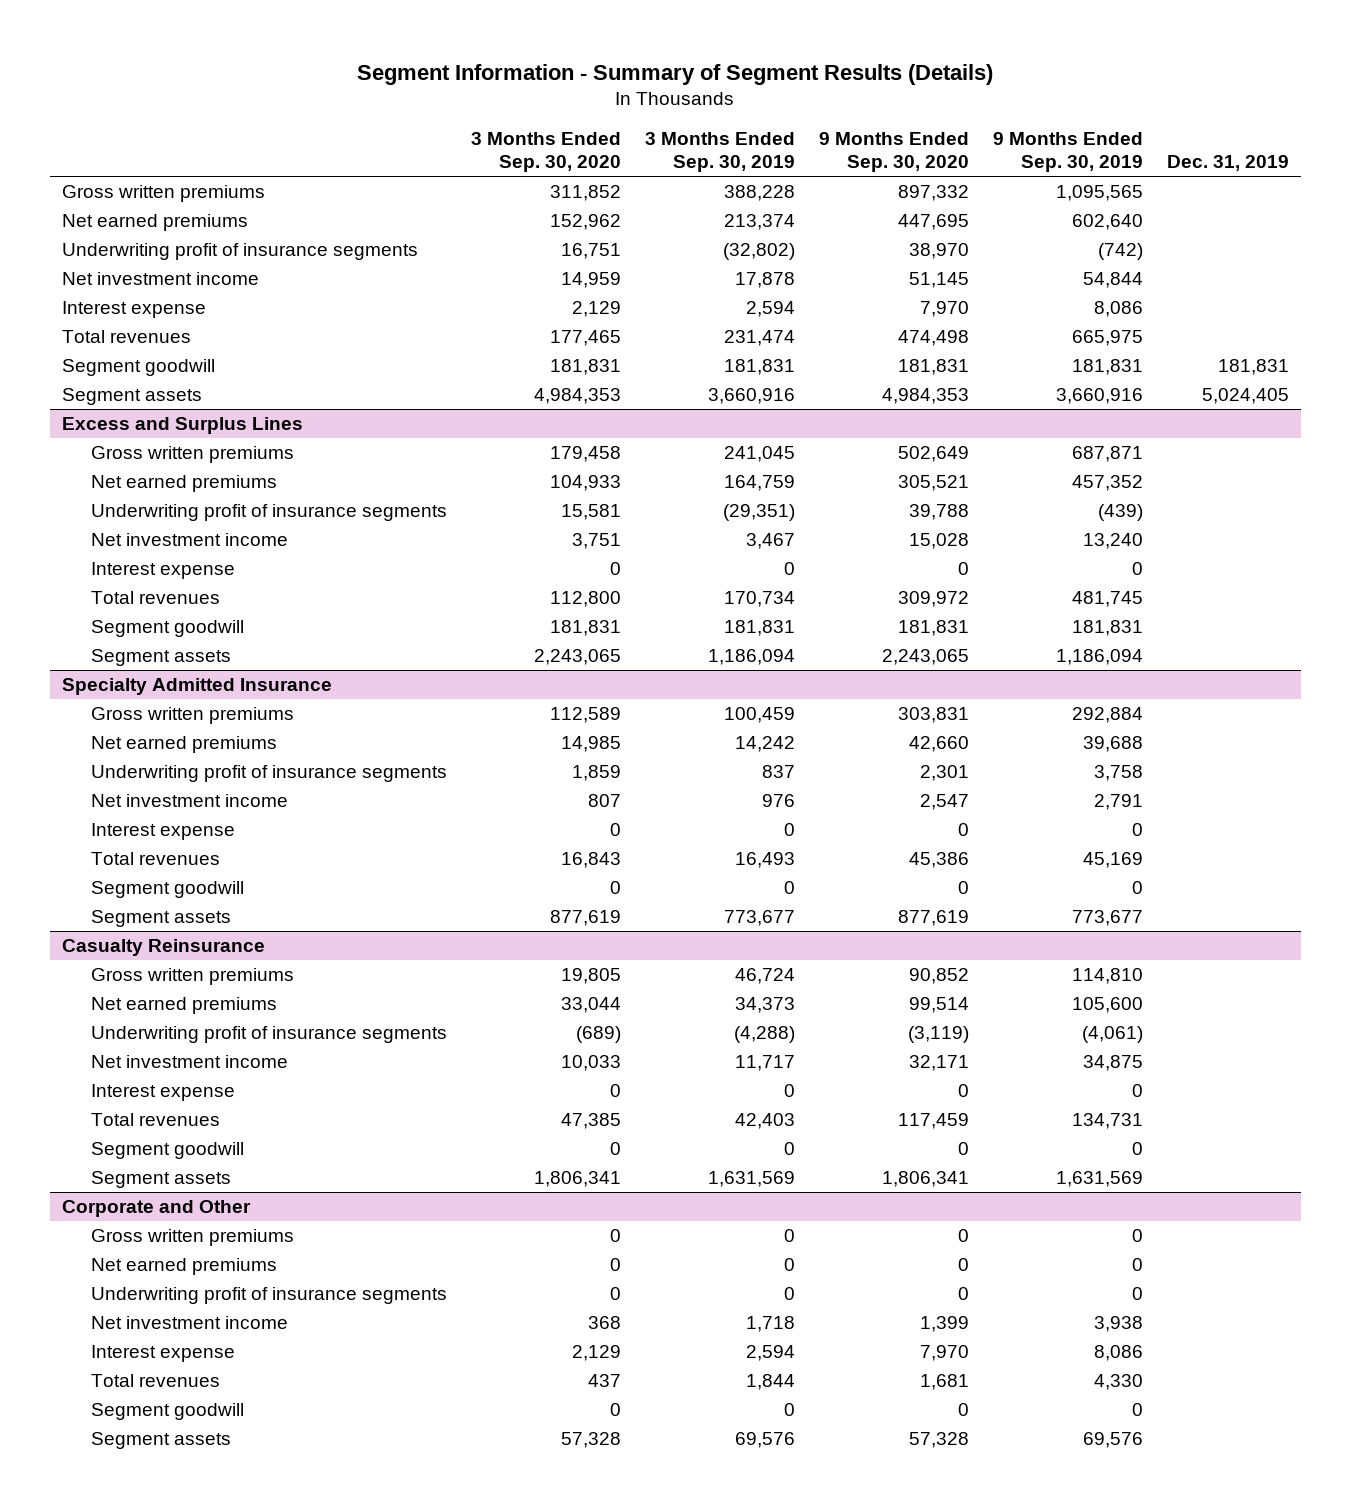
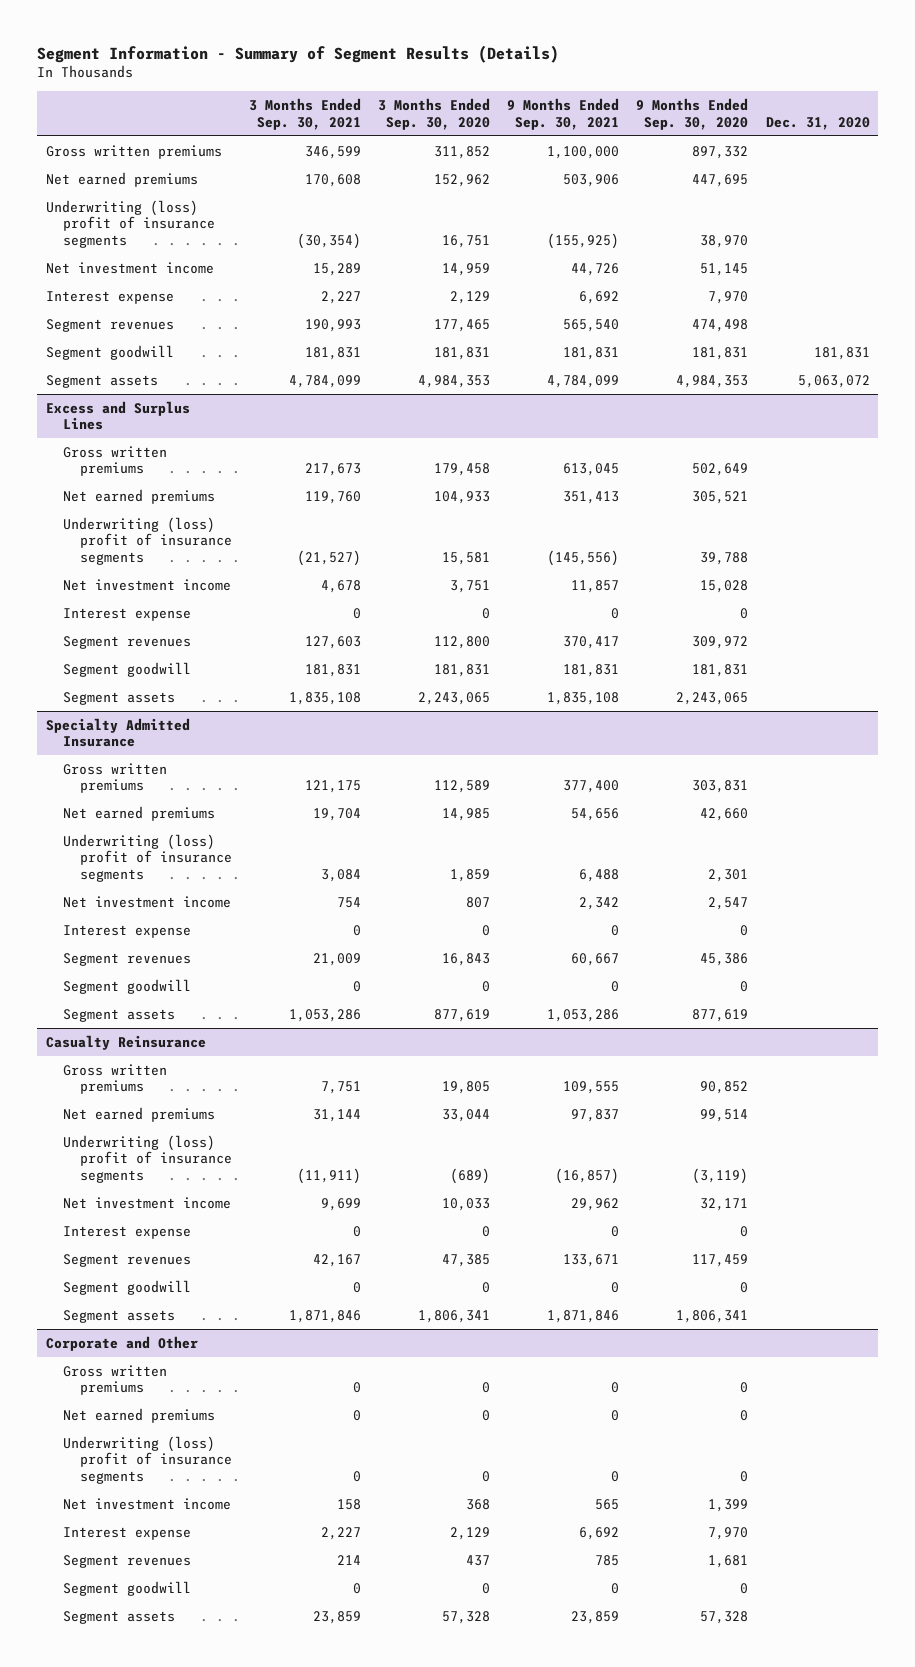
[645,132,796,173] 3 Months Ended Sep. 30, 2019 -> none
[992,132,1143,173] 9 Months Ended Sep. 30, 2019 -> none
[1166,155,1289,172] Dec. 31, 2019 -> none
none -> [248,97,361,130] 3 Months Ended Sep. 30, 2021
none -> [507,97,620,130] 9 Months Ended Sep. 30, 2021
none -> [765,116,870,130] Dec. 31, 2020
[61,243,418,261] Underwriting profit of insurance segments -> [45,199,215,249] Underwriting (loss) profit of insurance segments
[61,330,191,344] Total revenues -> [45,318,174,332] Segment revenues
[91,504,448,522] Underwriting profit of insurance segments -> [62,516,232,566] Underwriting (loss) profit of insurance segments
[91,591,221,605] Total revenues -> [62,635,191,649] Segment revenues
[91,765,448,783] Underwriting profit of insurance segments -> [62,833,232,883] Underwriting (loss) profit of insurance segments
[91,852,221,866] Total revenues -> [62,952,191,966] Segment revenues
[91,1026,448,1044] Underwriting profit of insurance segments -> [62,1134,232,1184] Underwriting (loss) profit of insurance segments
[91,1113,221,1127] Total revenues -> [62,1253,191,1267] Segment revenues
[91,1287,448,1305] Underwriting profit of insurance segments -> [62,1435,232,1485] Underwriting (loss) profit of insurance segments
[91,1374,221,1388] Total revenues -> [62,1554,191,1568] Segment revenues

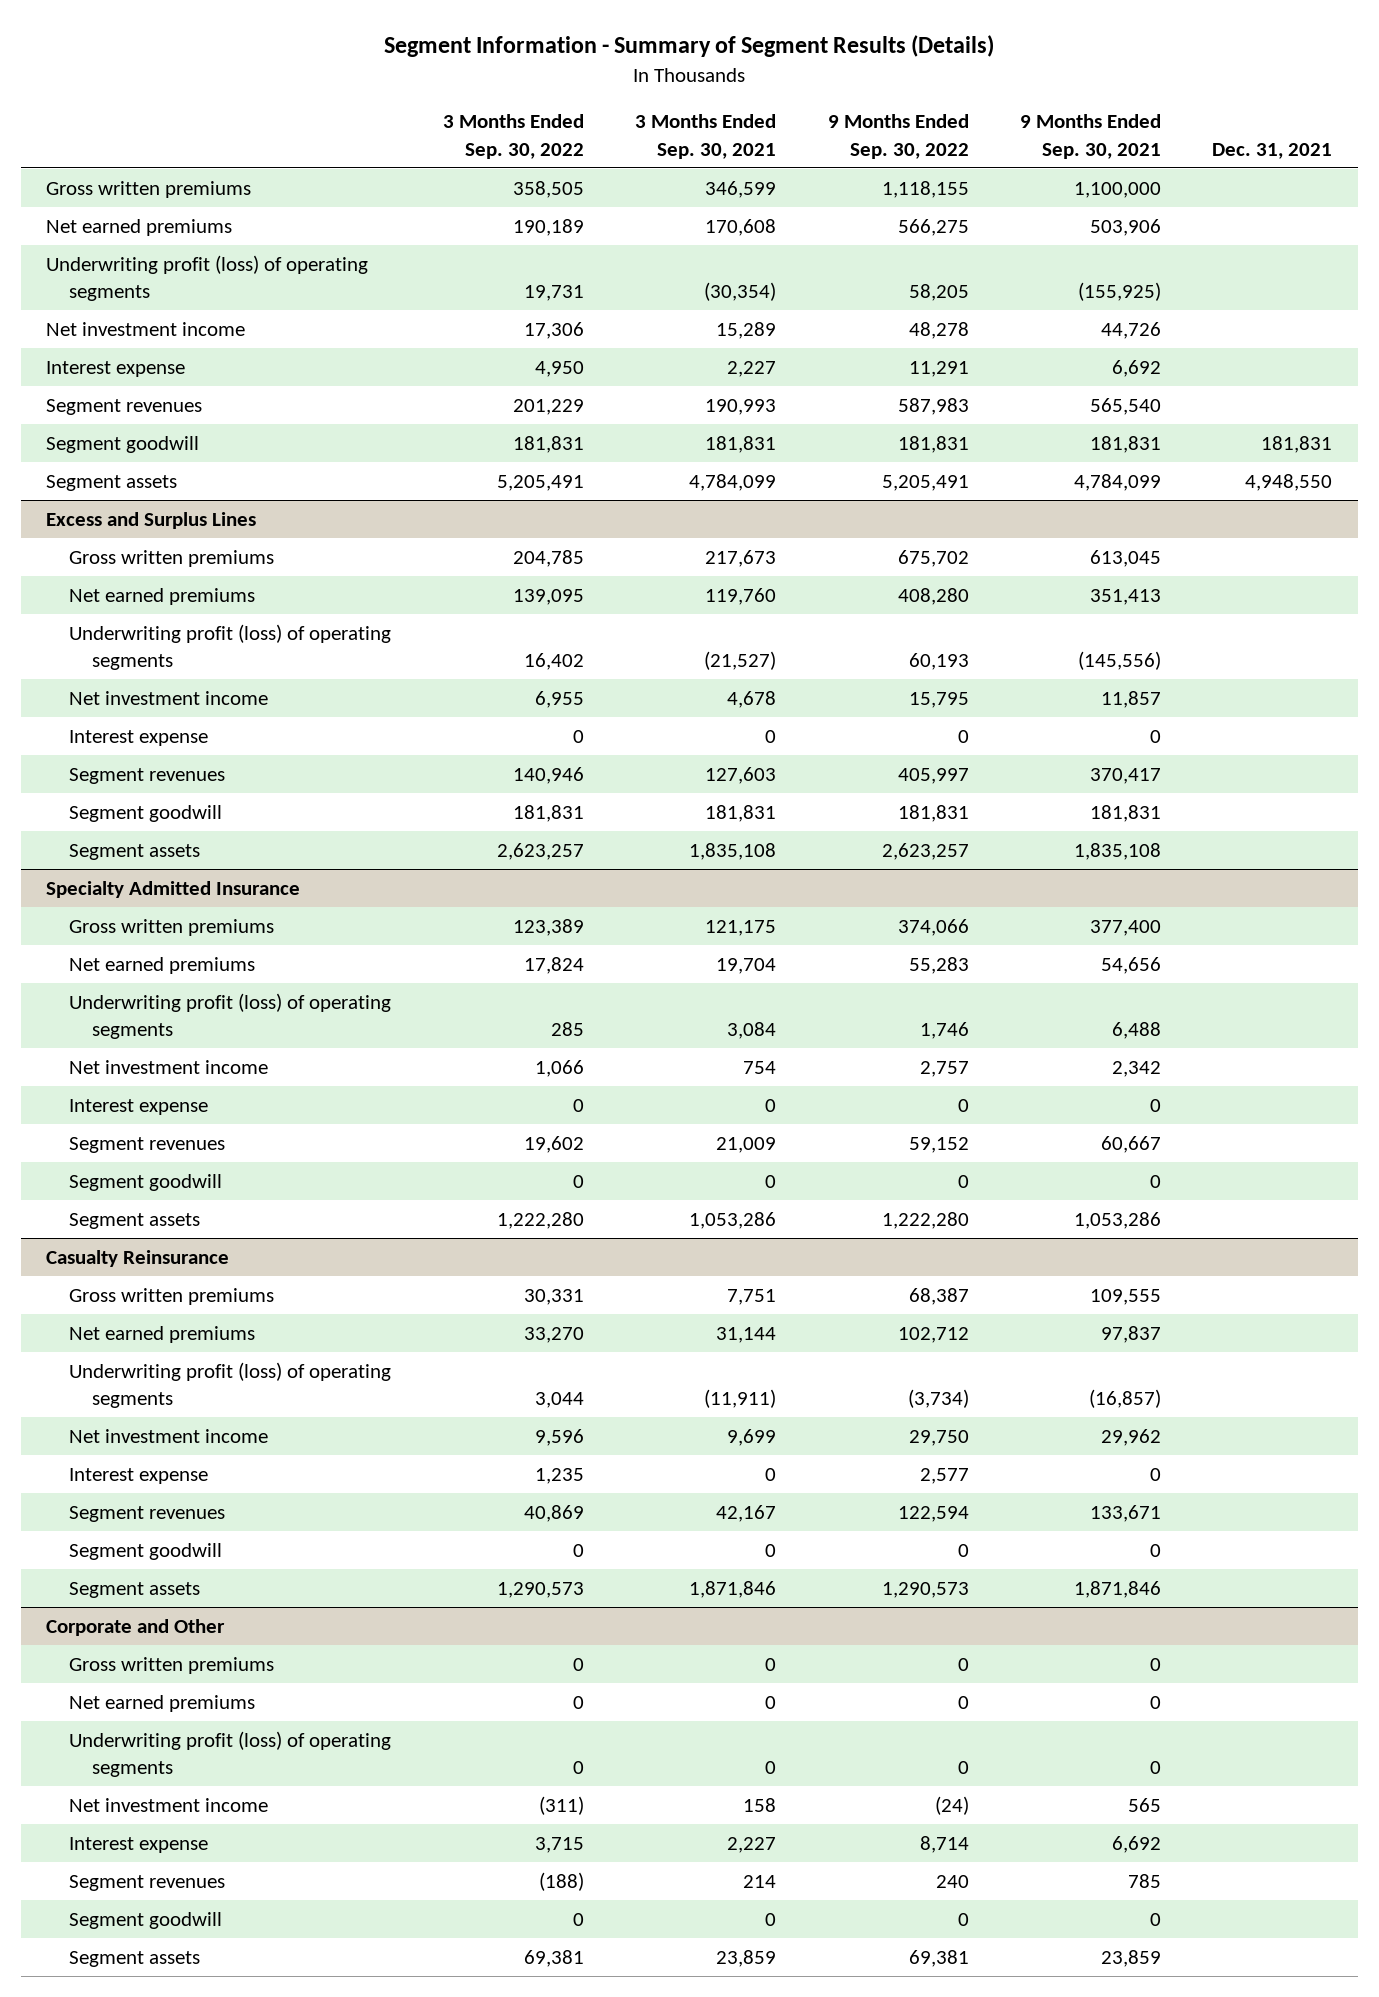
[378,97,491,130] 3 Months Ended Sep. 30, 2020 -> none
[636,97,749,130] 9 Months Ended Sep. 30, 2020 -> none
[765,116,870,130] Dec. 31, 2020 -> none
none -> [442,114,584,159] 3 Months Ended Sep. 30, 2022
none -> [827,114,969,159] 9 Months Ended Sep. 30, 2022
none -> [1212,142,1333,159] Dec. 31, 2021
[45,199,215,249] Underwriting (loss) profit of insurance segments -> [46,254,369,301] Underwriting profit (loss) of operating segments
[62,516,232,566] Underwriting (loss) profit of insurance segments -> [69,623,392,670] Underwriting profit (loss) of operating segments
[62,833,232,883] Underwriting (loss) profit of insurance segments -> [69,992,392,1039] Underwriting profit (loss) of operating segments
[62,1134,232,1184] Underwriting (loss) profit of insurance segments -> [69,1361,392,1408] Underwriting profit (loss) of operating segments
[62,1435,232,1485] Underwriting (loss) profit of insurance segments -> [69,1730,392,1777] Underwriting profit (loss) of operating segments

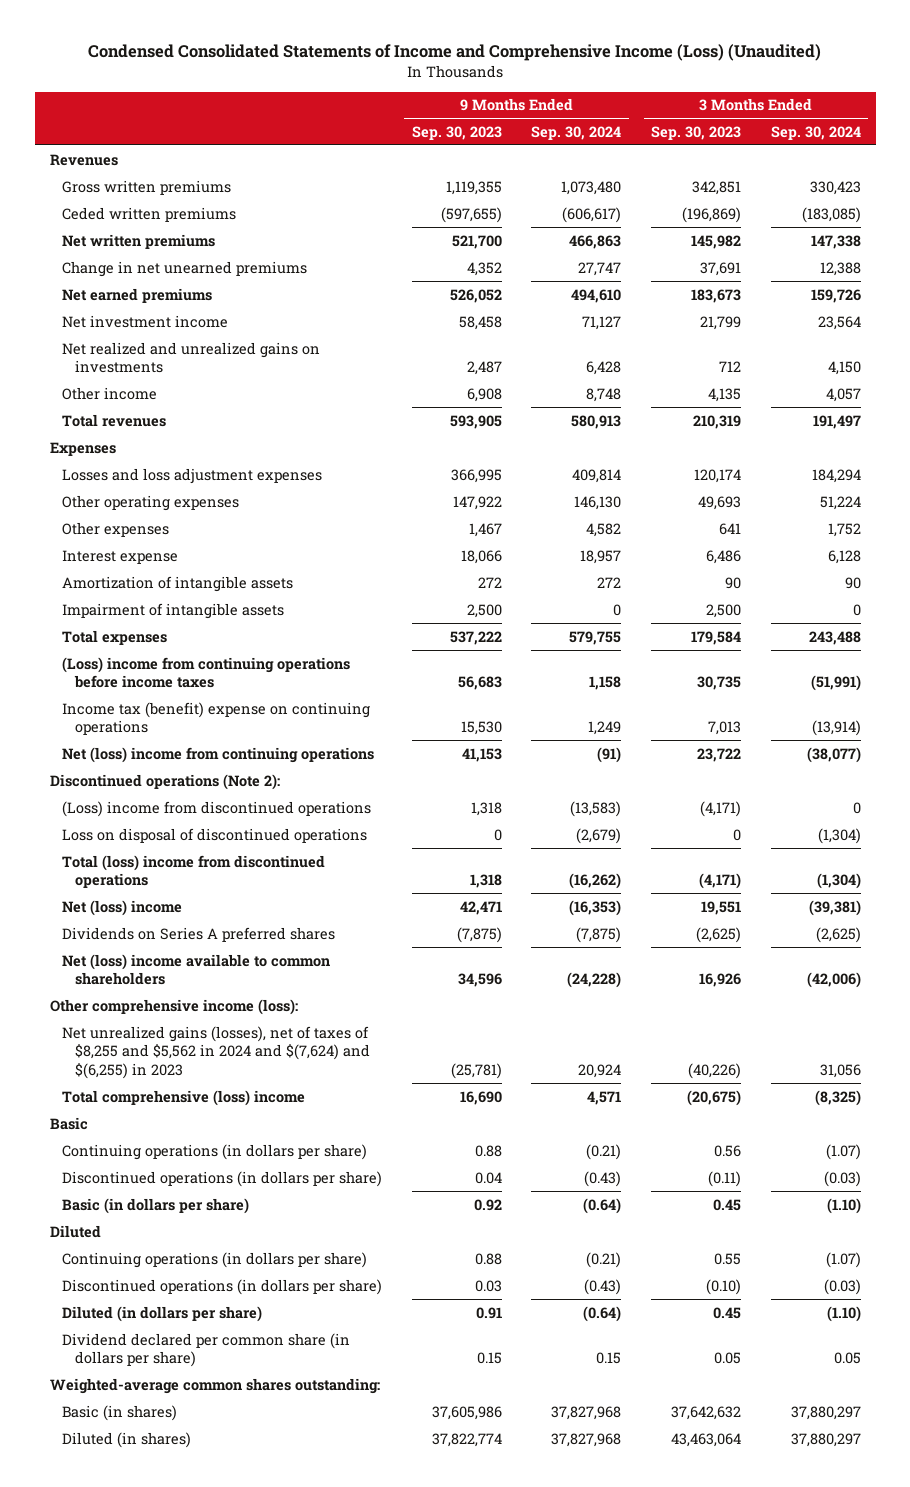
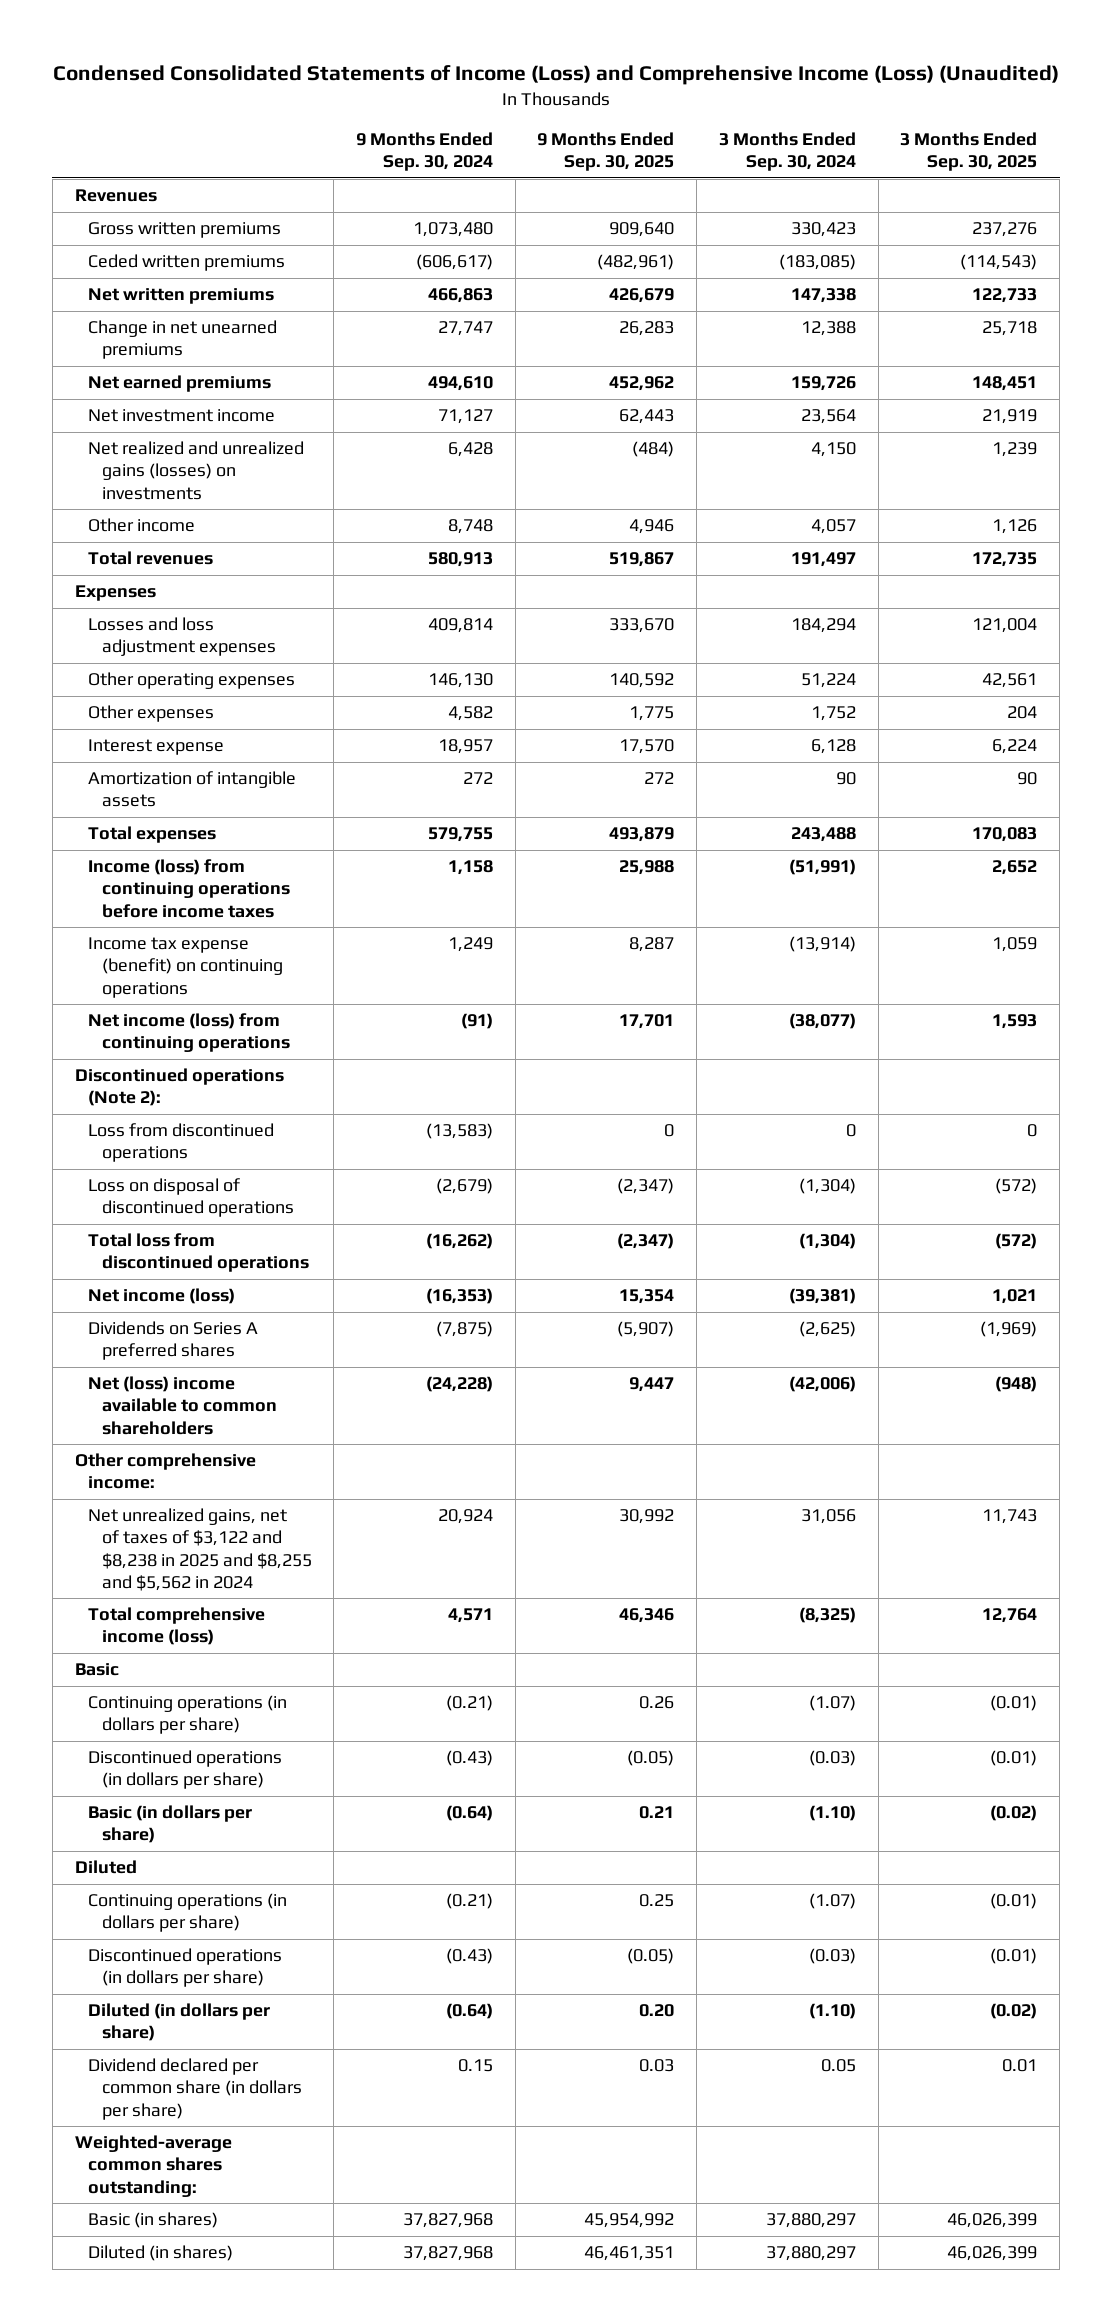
[88,44,822,62] Condensed Consolidated Statements of Income and Comprehensive Income (Loss) (Unaudited) -> [52,65,1059,86] Condensed Consolidated Statements of Income (Loss) and Comprehensive Income (Loss) (Unaudited)
[411,125,502,140] Sep. 30, 2023 -> none
[651,125,742,140] Sep. 30, 2023 -> none
none -> [537,132,675,172] 9 Months Ended Sep. 30, 2025
none -> [900,132,1038,172] 3 Months Ended Sep. 30, 2025
[62,341,321,374] Net realized and unrealized gains on investments -> [88,441,305,500] Net realized and unrealized gains (losses) on investments
[62,602,285,619] Impairment of intangible assets -> none
[62,656,351,689] (Loss) income from continuing operations before income taxes -> [88,859,290,918] Income (loss) from continuing operations before income taxes
[62,701,371,736] Income tax (benefit) expense on continuing operations -> [88,937,283,998] Income tax expense (benefit) on continuing operations
[62,746,375,763] Net (loss) income from continuing operations -> [88,1013,290,1053] Net income (loss) from continuing operations
[62,800,372,817] (Loss) income from discontinued operations -> [88,1123,275,1163] Loss from discontinued operations
[62,854,326,889] Total (loss) income from discontinued operations -> [88,1233,309,1273] Total loss from discontinued operations
[62,899,183,916] Net (loss) income -> [88,1288,236,1305] Net income (loss)
[49,998,298,1015] Other comprehensive income (loss): -> [74,1453,256,1490] Other comprehensive income:
[62,1025,370,1079] Net unrealized gains (losses), net of taxes of $8,255 and $5,562 in 2024 and $(7,624) and $(6,255) in 2023 -> [88,1508,312,1591] Net unrealized gains, net of taxes of $3,122 and $8,238 in 2025 and $8,255 and $5,562 in 2024
[62,1089,306,1106] Total comprehensive (loss) income -> [88,1607,266,1646] Total comprehensive income (loss)

